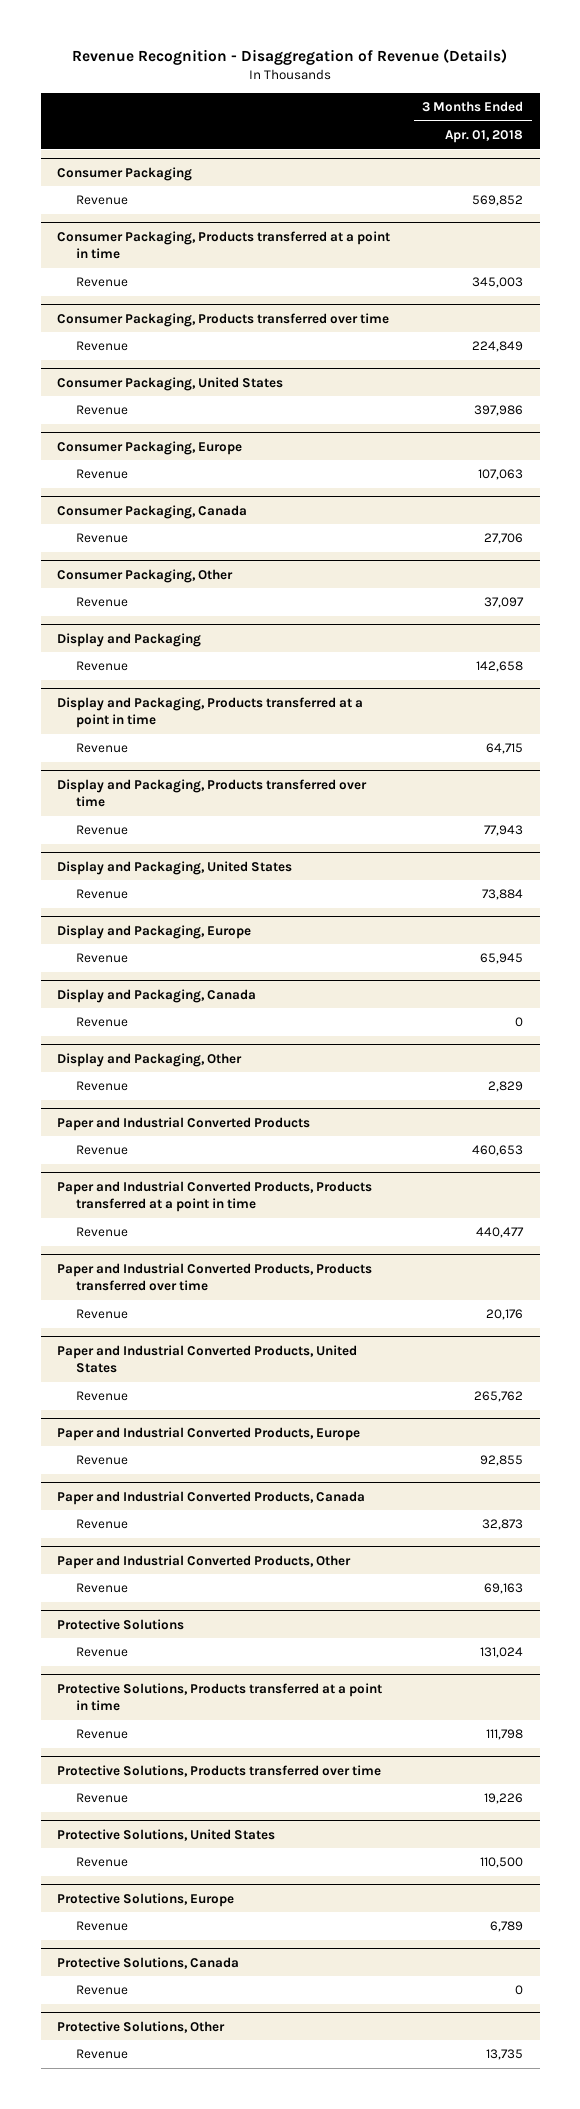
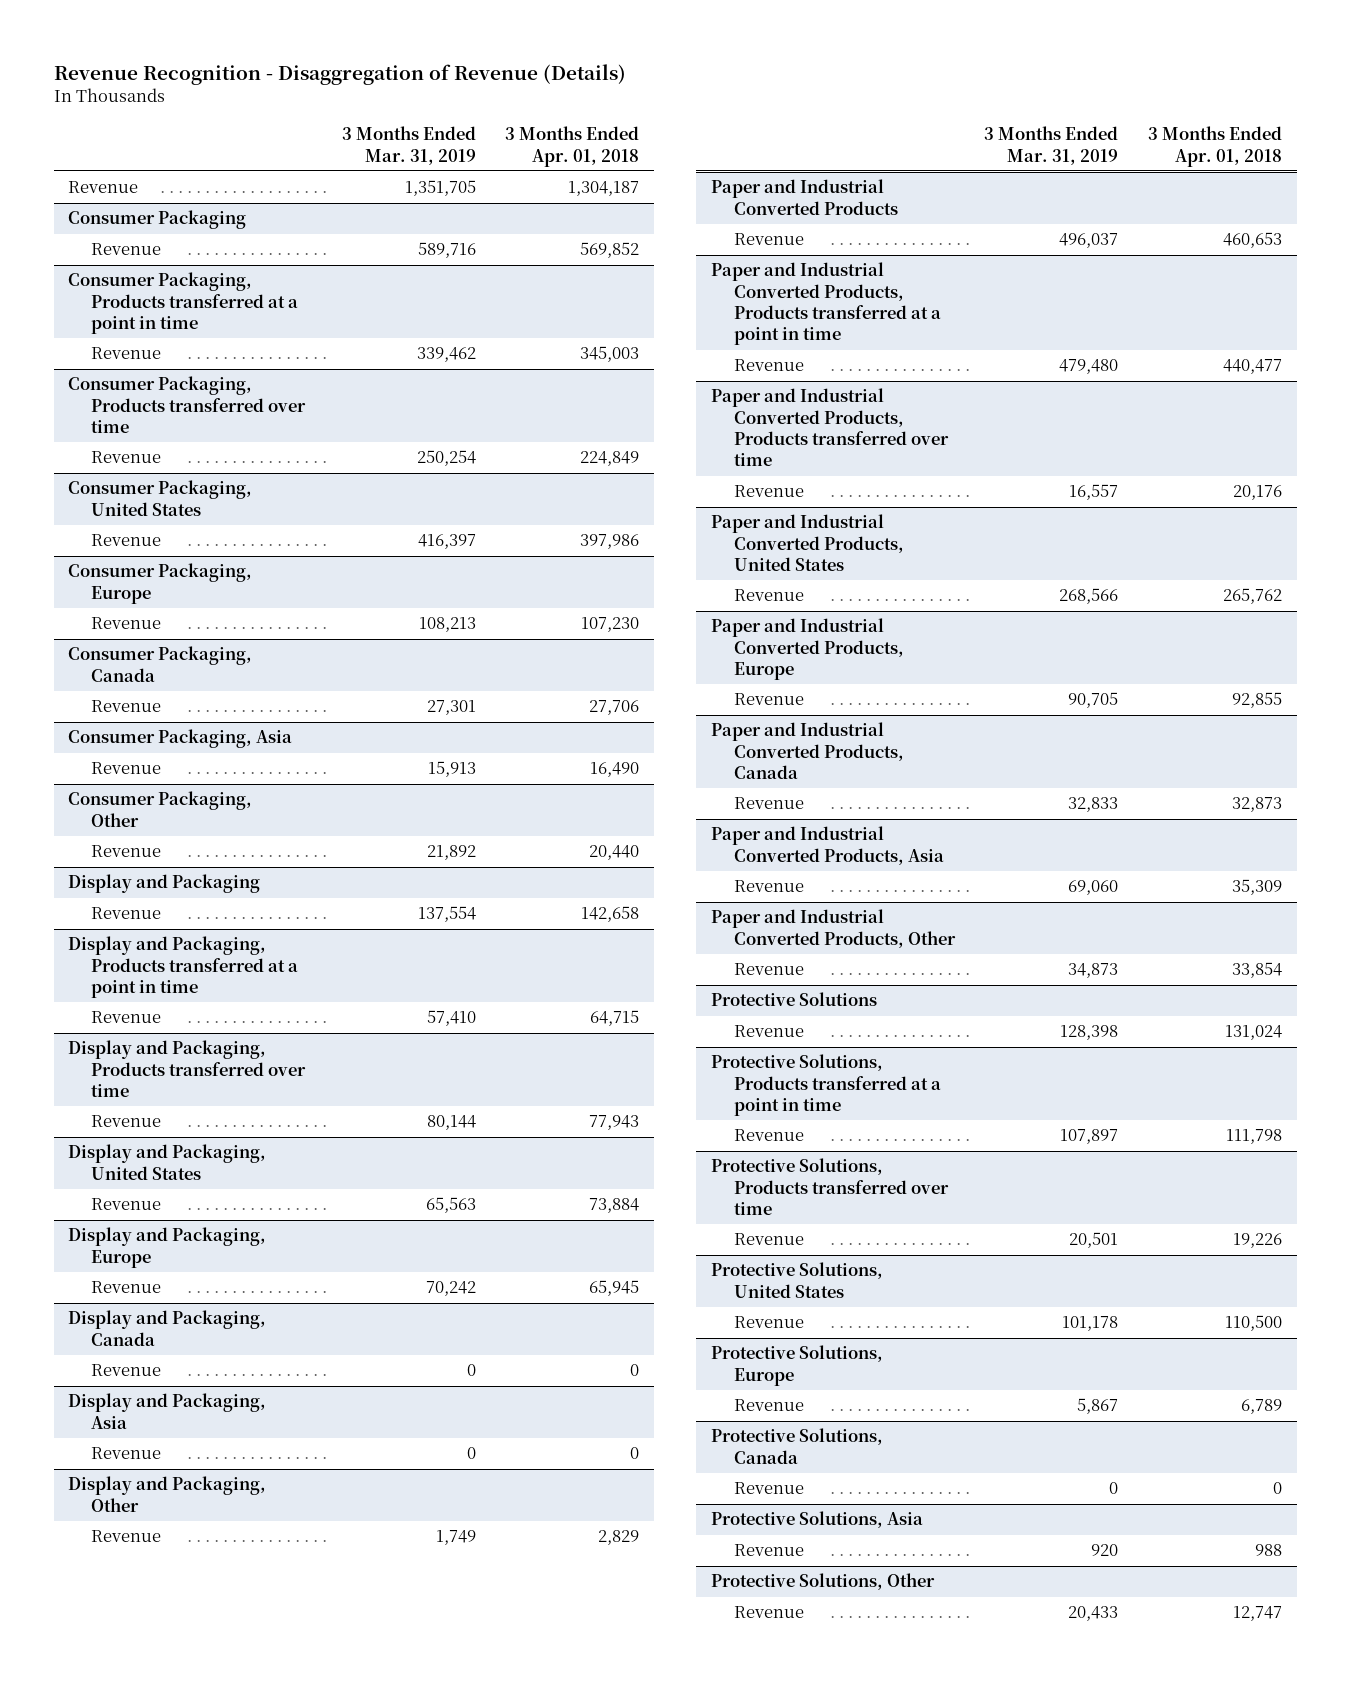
none -> [341,126,476,165] 3 Months Ended Mar. 31, 2019
none -> [68,181,139,194] Revenue
[478,469,524,481] 107,063 -> [581,617,640,633] 107,230
none -> [68,729,293,749] Consumer Packaging, Asia
none -> [91,762,162,775] Revenue
[484,597,525,609] 37,097 -> [589,845,640,861] 20,440
none -> [68,1393,267,1429] Display and Packaging, Asia
none -> [91,1447,162,1460] Revenue
none -> [710,826,944,865] Paper and Industrial Converted Products, Asia
none -> [733,880,804,893] Revenue
[484,1583,524,1595] 69,163 -> [1231,962,1282,979] 33,854
none -> [710,1511,923,1529] Protective Solutions, Asia
none -> [733,1544,804,1557] Revenue
[486,2049,524,2061] 13,735 -> [1232,1606,1282,1622] 12,747

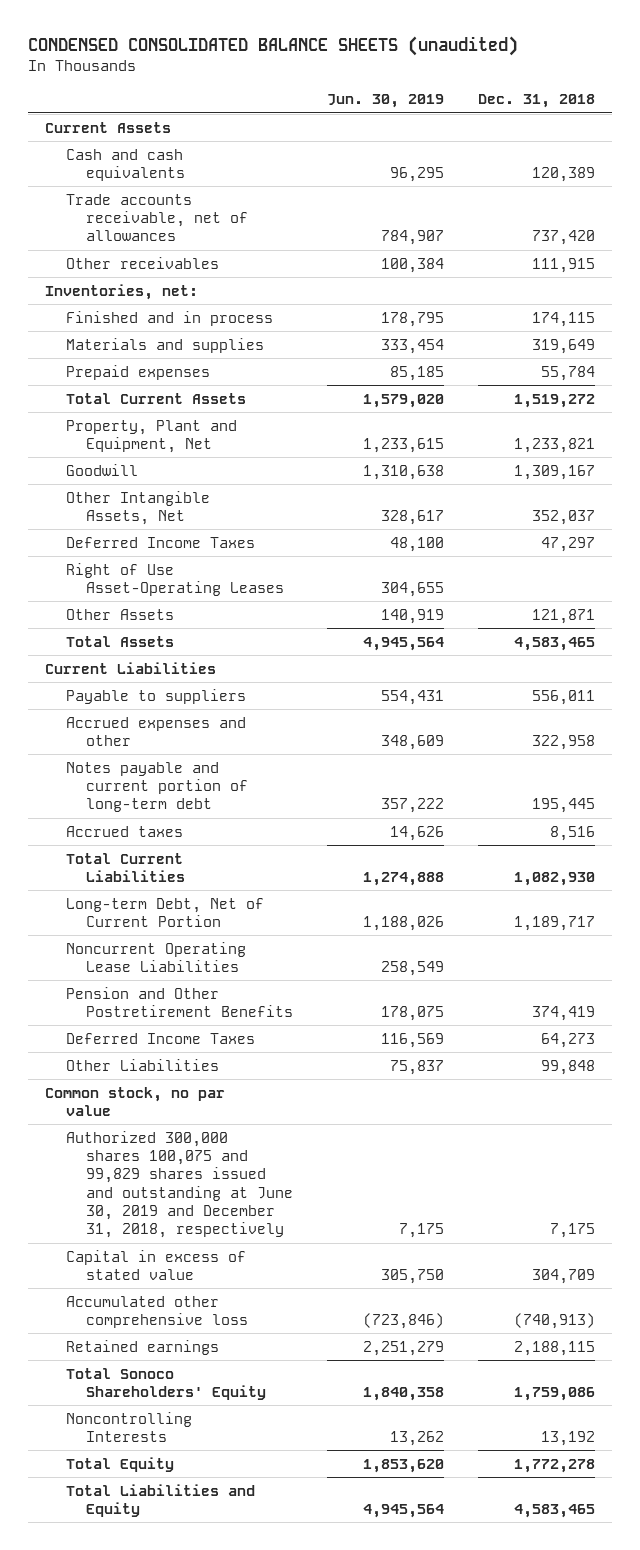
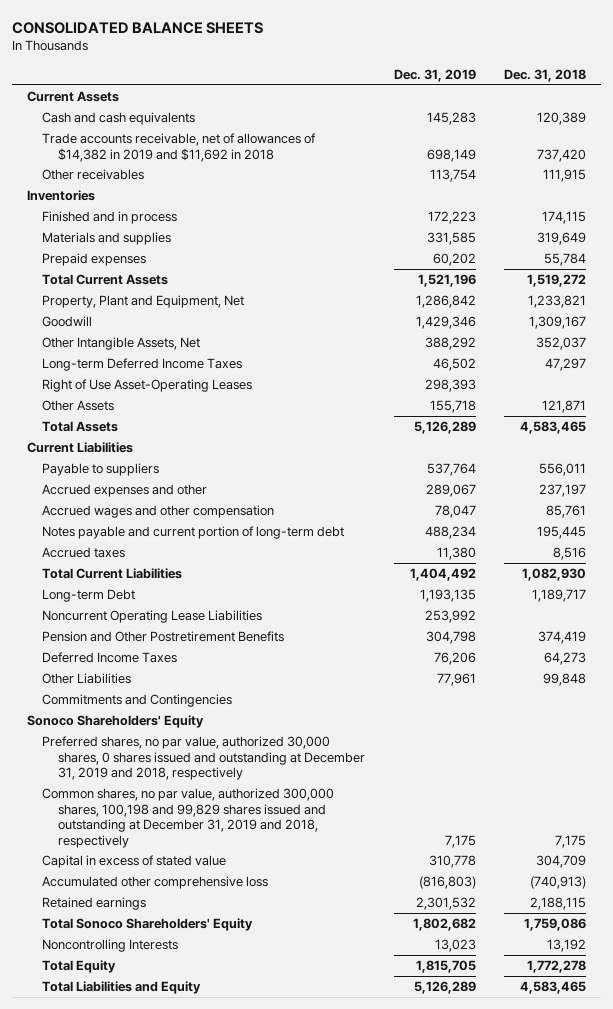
[27,35,518,56] CONDENSED CONSOLIDATED BALANCE SHEETS (unaudited) -> [12,21,264,34] CONSOLIDATED BALANCE SHEETS
[327,94,445,109] Jun. 30, 2019 -> none
none -> [393,68,476,82] Dec. 31, 2019
[65,193,249,242] Trade accounts receivable, net of allowances -> [42,133,317,162] Trade accounts receivable, net of allowances of $14,382 in 2019 and $11,692 in 2018
[44,283,198,300] Inventories, net: -> [26,190,95,202] Inventories
[65,536,255,548] Deferred Income Taxes -> [42,358,243,372] Long-term Deferred Income Taxes
[532,735,596,751] 322,958 -> [539,484,587,498] 237,197
none -> [42,505,275,519] Accrued wages and other compensation
[65,897,264,928] Long-term Debt, Net of Current Portion -> [42,589,136,603] Long-term Debt
[44,1086,225,1117] Common stock, no par value -> none
none -> [42,694,233,708] Commitments and Contingencies
none -> [26,715,204,729] Sonoco Shareholders' Equity
none -> [42,736,365,781] Preferred shares, no par value, authorized 30,000 shares, 0 shares issued and outstanding at December 31, 2019 and 2018, respectively
[65,1130,294,1239] Authorized 300,000 shares 100,075 and 99,829 shares issued and outstanding at June 30, 2019 and December 31, 2018, respectively -> [42,788,335,848] Common shares, no par value, authorized 300,000 shares, 100,198 and 99,829 shares issued and outstanding at December 31, 2019 and 2018, respectively

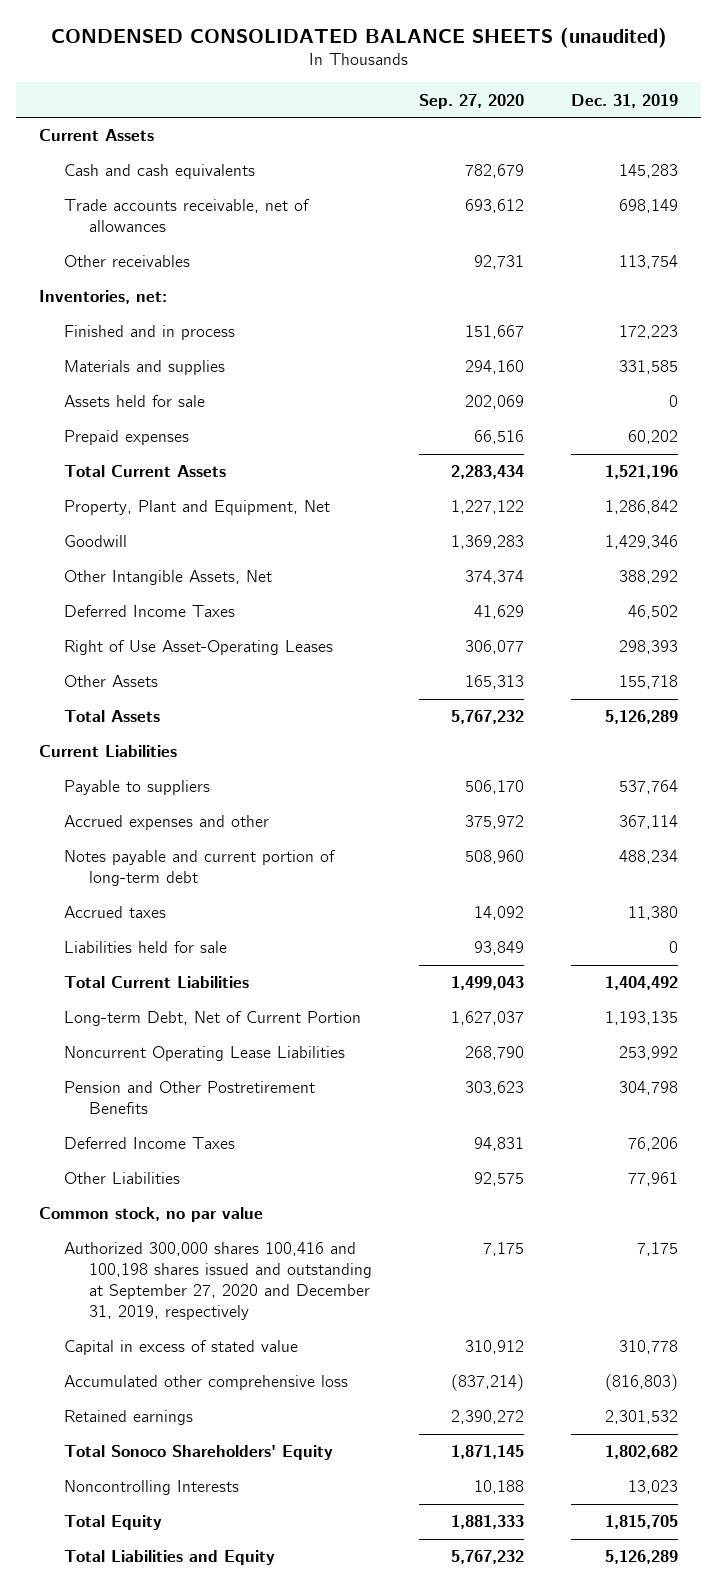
[12,21,264,34] CONSOLIDATED BALANCE SHEETS -> [50,27,667,48] CONDENSED CONSOLIDATED BALANCE SHEETS (unaudited)
[504,68,587,82] Dec. 31, 2018 -> none
none -> [418,93,524,109] Sep. 27, 2020
[42,133,317,162] Trade accounts receivable, net of allowances of $14,382 in 2019 and $11,692 in 2018 -> [64,199,311,233] Trade accounts receivable, net of allowances
[26,190,95,202] Inventories -> [39,290,168,305] Inventories, net:
none -> [64,395,206,408] Assets held for sale
[42,358,243,372] Long-term Deferred Income Taxes -> [64,605,236,618] Deferred Income Taxes
[42,505,275,519] Accrued wages and other compensation -> none
[425,484,476,498] 289,067 -> [618,815,678,830] 367,114
none -> [64,941,228,954] Liabilities held for sale
[42,589,136,603] Long-term Debt -> [64,1011,362,1027] Long-term Debt, Net of Current Portion
[42,694,233,708] Commitments and Contingencies -> none
[26,715,204,729] Sonoco Shareholders' Equity -> none
[42,736,365,781] Preferred shares, no par value, authorized 30,000 shares, 0 shares issued and outstanding at December 31, 2019 and 2018, respectively -> none
none -> [39,1207,264,1223] Common stock, no par value
[42,788,335,848] Common shares, no par value, authorized 300,000 shares, 100,198 and 99,829 shares issued and outstanding at December 31, 2019 and 2018, respectively -> [64,1242,373,1321] Authorized 300,000 shares 100,416 and 100,198 shares issued and outstanding at September 27, 2020 and December 31, 2019, respectively

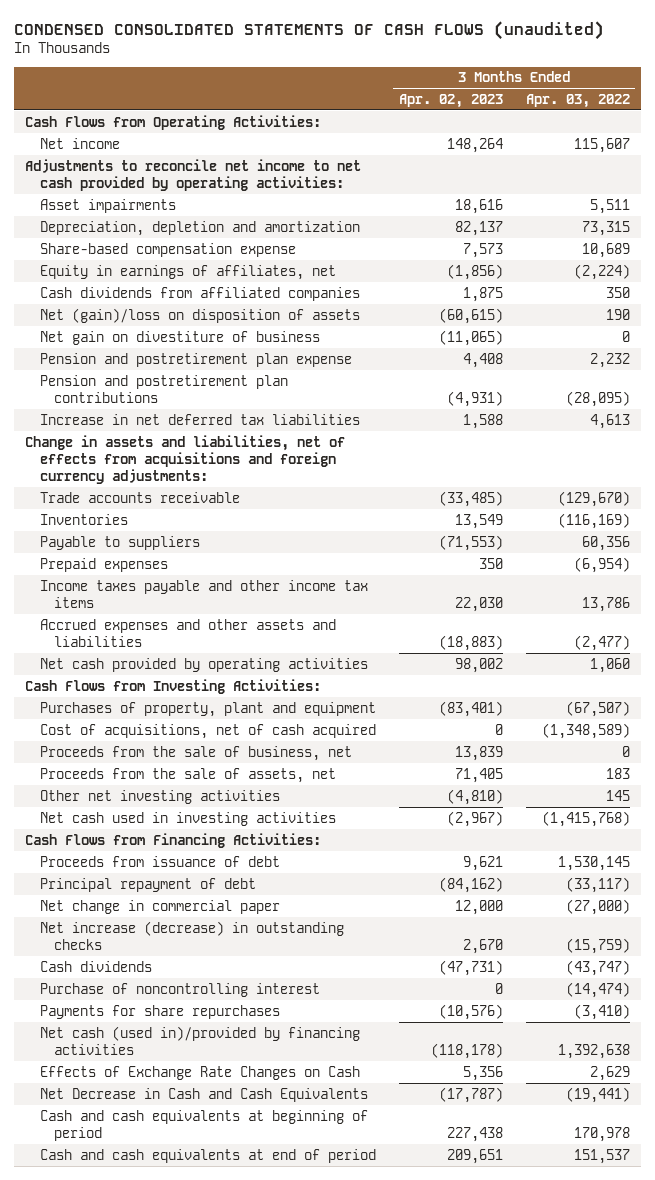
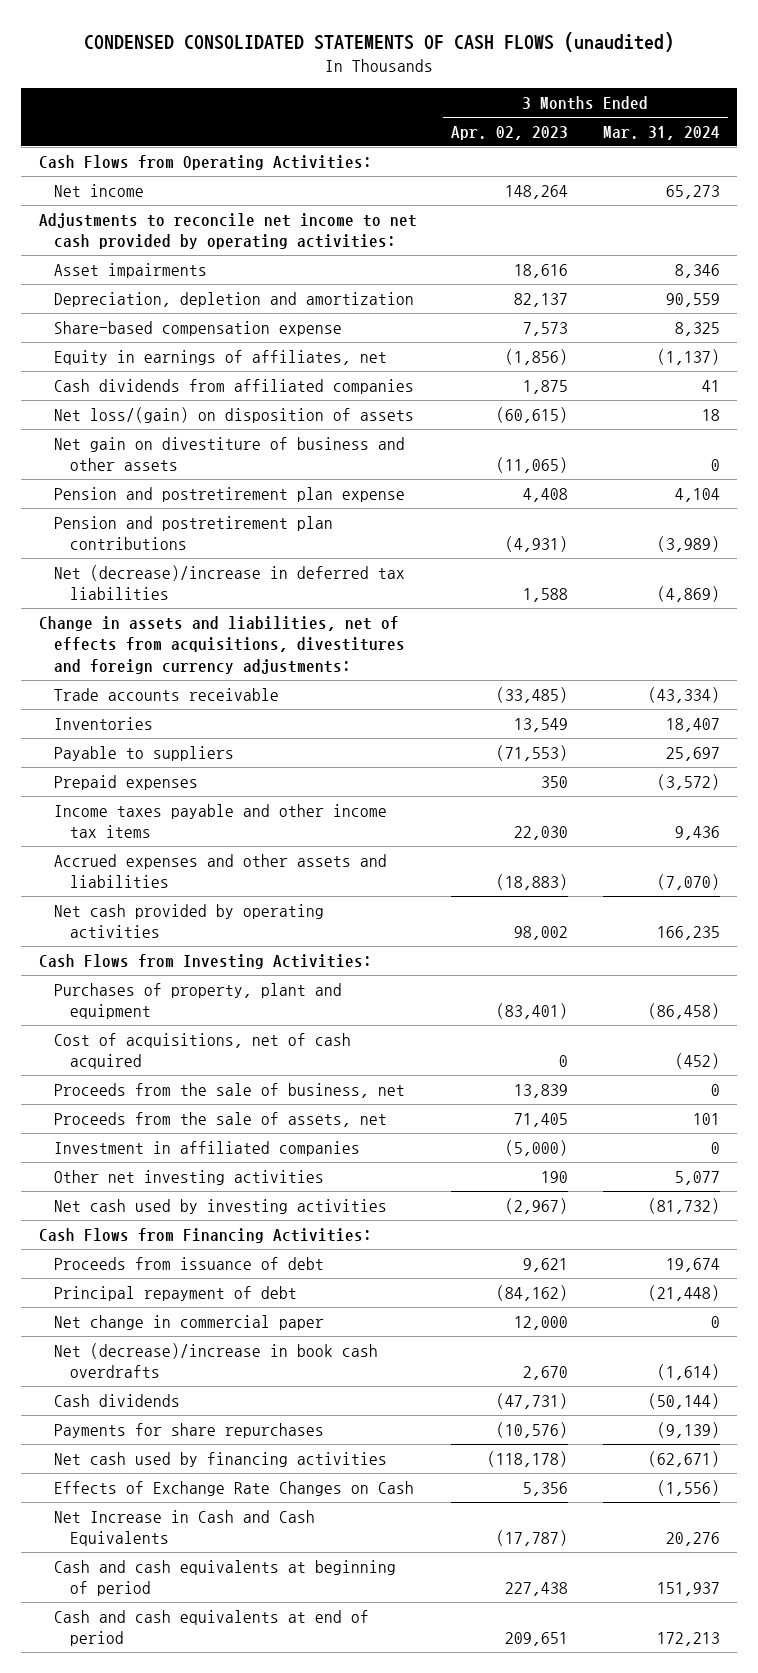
[525,93,630,108] Apr. 03, 2022 -> none
none -> [602,126,720,141] Mar. 31, 2024
[39,307,360,323] Net (gain)/loss on disposition of assets -> [54,406,415,423] Net loss/(gain) on disposition of assets
[39,330,320,345] Net gain on divestiture of business -> [54,436,406,472] Net gain on divestiture of business and other assets
[39,413,360,425] Increase in net deferred tax liabilities -> [54,564,406,601] Net (decrease)/increase in deferred tax liabilities
[25,434,346,484] Change in assets and liabilities, net of effects from acquisitions and foreign currency adjustments: -> [38,615,406,674] Change in assets and liabilities, net of effects from acquisitions, divestitures and foreign currency adjustments:
none -> [54,1140,361,1156] Investment in affiliated companies
[446,788,503,805] (4,810) -> [541,1170,569,1183] 190
[39,811,336,826] Net cash used in investing activities -> [54,1198,388,1214] Net cash used by investing activities
[39,920,344,950] Net increase (decrease) in outstanding checks -> [54,1342,379,1379] Net (decrease)/increase in book cash overdrafts
[39,982,320,997] Purchase of noncontrolling interest -> none
[39,1025,360,1055] Net cash (used in)/provided by financing activities -> [54,1451,388,1467] Net cash used by financing activities
[39,1087,368,1102] Net Decrease in Cash and Cash Equivalents -> [54,1509,316,1547] Net Increase in Cash and Cash Equivalents

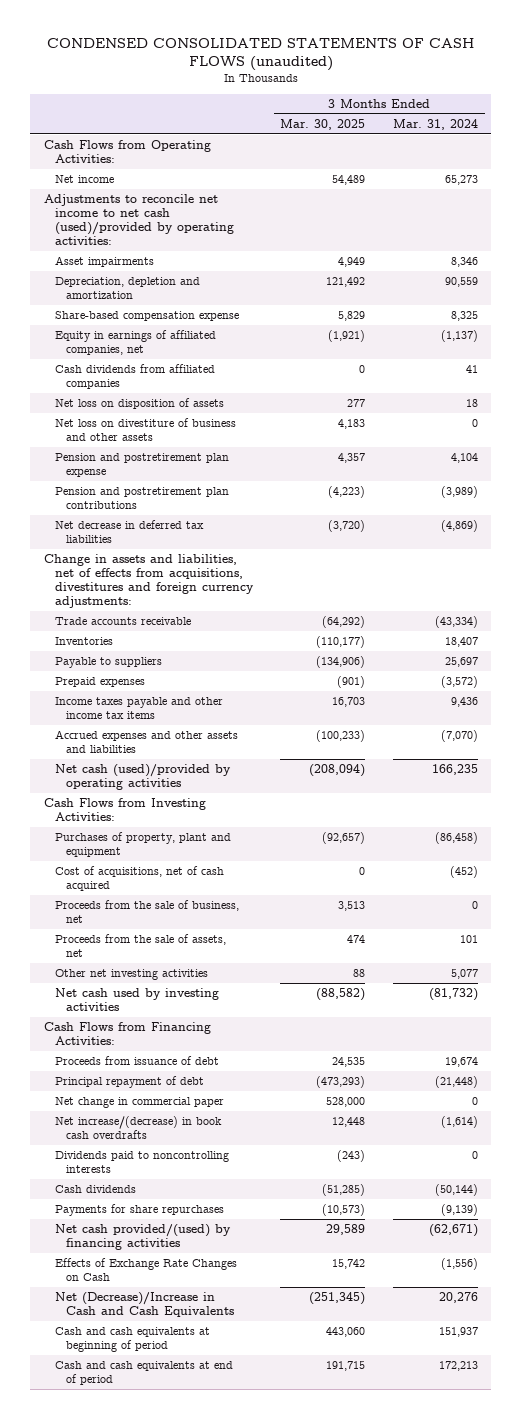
[451,126,569,141] Apr. 02, 2023 -> none
none -> [280,118,366,130] Mar. 30, 2025
[38,212,417,250] Adjustments to reconcile net income to net cash provided by operating activities: -> [43,193,235,245] Adjustments to reconcile net income to net cash (used)/provided by operating activities:
[54,349,388,365] Equity in earnings of affiliates, net -> [55,329,217,355] Equity in earnings of affiliated companies, net
[54,406,415,423] Net loss/(gain) on disposition of assets -> [55,397,225,409] Net loss on disposition of assets
[54,436,406,472] Net gain on divestiture of business and other assets -> [55,417,237,441] Net loss on divestiture of business and other assets
[54,564,406,601] Net (decrease)/increase in deferred tax liabilities -> [55,519,205,543] Net decrease in deferred tax liabilities
[54,903,325,939] Net cash provided by operating activities -> [55,763,232,790] Net cash (used)/provided by operating activities
[54,1140,361,1156] Investment in affiliated companies -> none
[54,1342,379,1379] Net (decrease)/increase in book cash overdrafts -> [55,1115,223,1139] Net increase/(decrease) in book cash overdrafts
none -> [55,1150,230,1173] Dividends paid to noncontrolling interests
[54,1451,388,1467] Net cash used by financing activities -> [55,1223,232,1250] Net cash provided/(used) by financing activities
[54,1509,316,1547] Net Increase in Cash and Cash Equivalents -> [55,1291,235,1317] Net (Decrease)/Increase in Cash and Cash Equivalents

